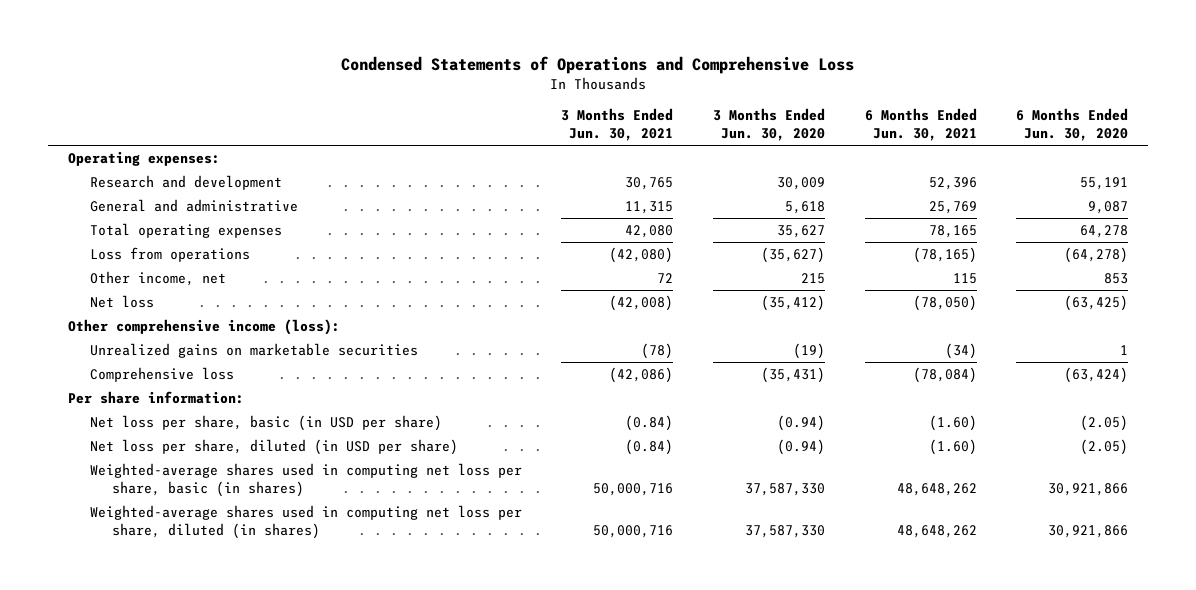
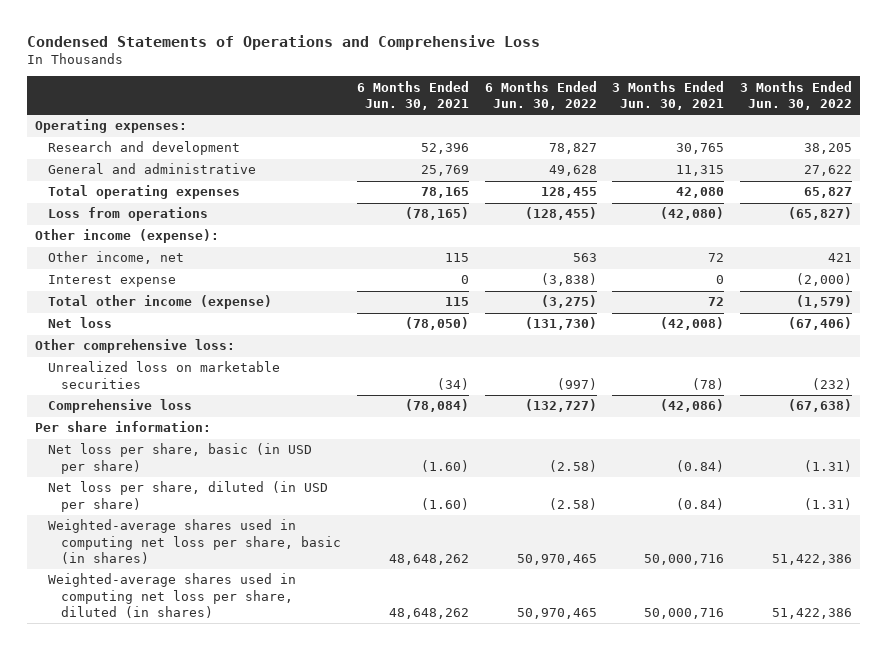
[712,108,825,142] 3 Months Ended Jun. 30, 2020 -> none
[1016,108,1129,142] 6 Months Ended Jun. 30, 2020 -> none
none -> [484,80,597,110] 6 Months Ended Jun. 30, 2022
none -> [740,80,853,110] 3 Months Ended Jun. 30, 2022
none -> [35,229,220,244] Other income (expense):
none -> [48,275,177,288] Interest expense
none -> [48,295,273,310] Total other income (expense)
[67,318,340,335] Other comprehensive income (loss): -> [35,339,236,354] Other comprehensive loss:
[89,342,418,358] Unrealized gains on marketable securities -> [48,361,281,389] Unrealized loss on marketable securities

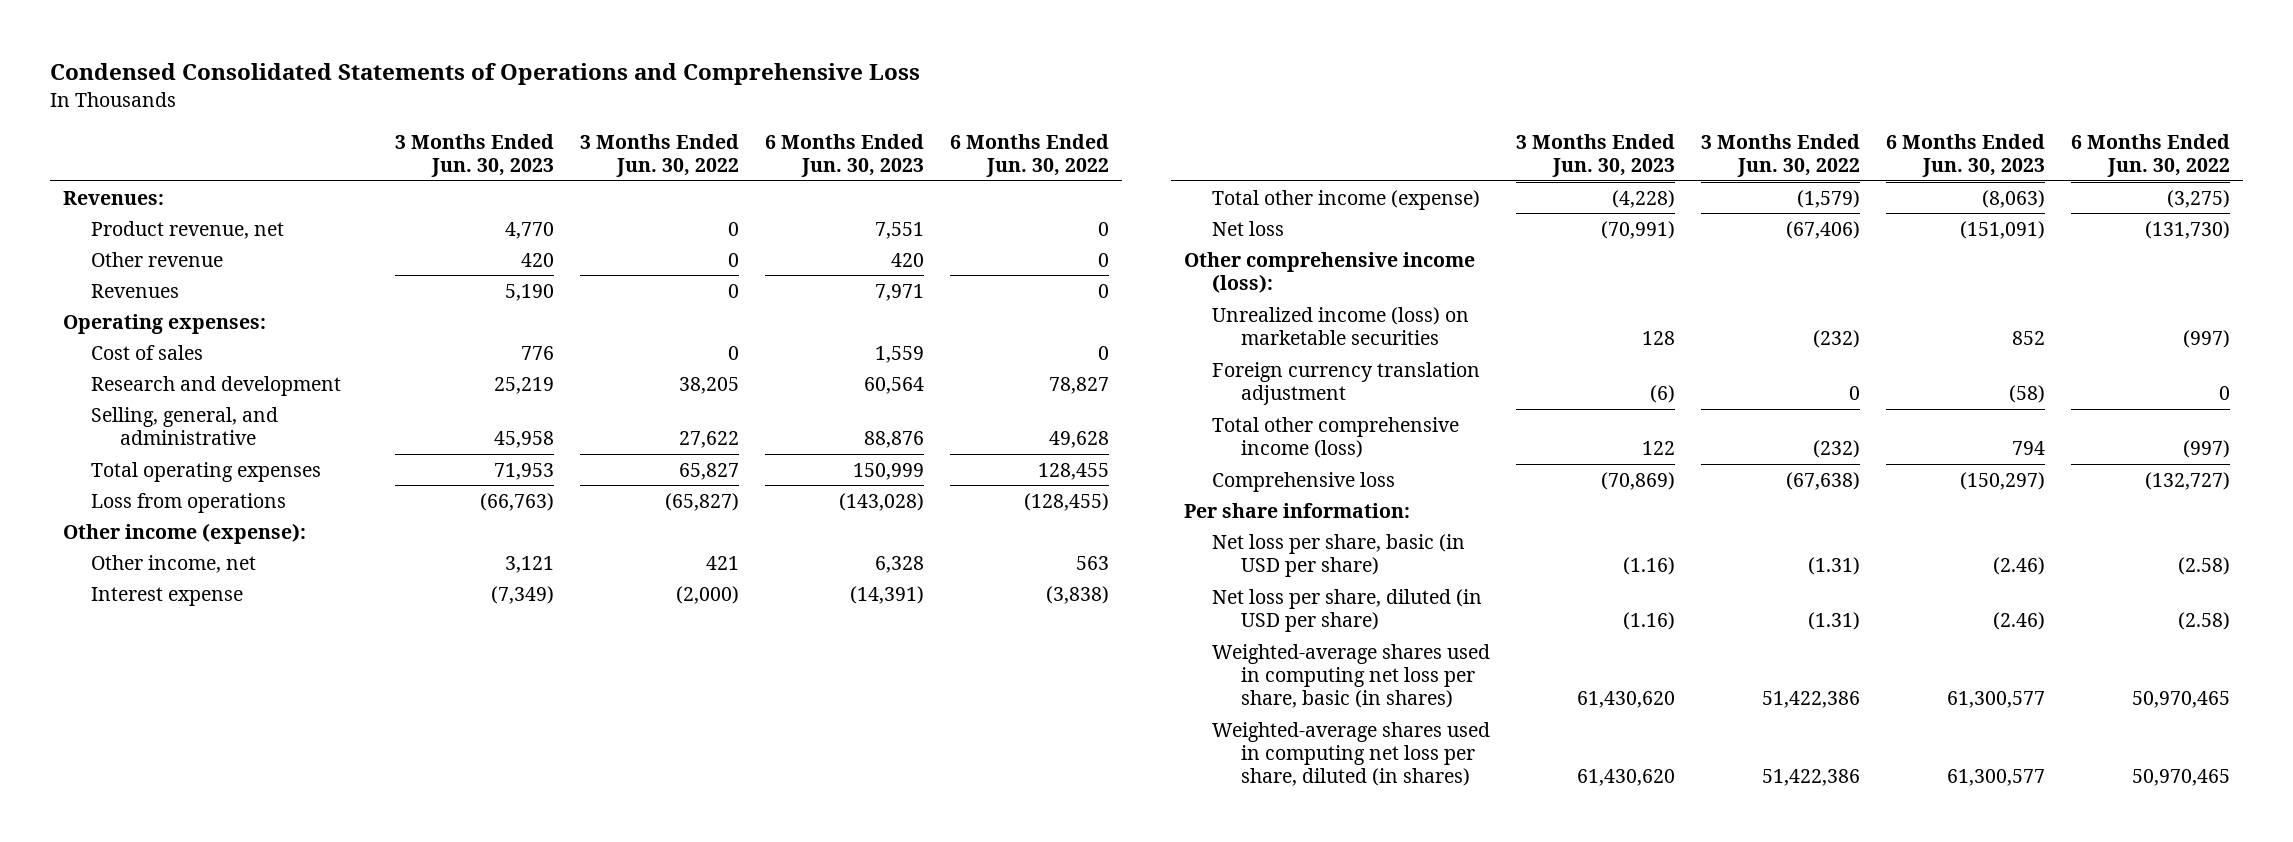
[27,34,541,50] Condensed Statements of Operations and Comprehensive Loss -> [50,63,921,86] Condensed Consolidated Statements of Operations and Comprehensive Loss
[356,80,469,110] 6 Months Ended Jun. 30, 2021 -> none
[612,80,725,110] 3 Months Ended Jun. 30, 2021 -> none
none -> [395,133,555,178] 3 Months Ended Jun. 30, 2023
none -> [765,133,925,178] 6 Months Ended Jun. 30, 2023
none -> [63,190,165,205] Revenues:
none -> [91,220,285,239] Product revenue, net
none -> [91,251,224,267] Other revenue
none -> [91,283,180,298] Revenues
none -> [91,344,204,360] Cost of sales
[48,163,257,175] General and administrative -> [91,406,279,445] Selling, general, and administrative
[35,339,236,354] Other comprehensive loss: -> [1183,251,1475,293] Other comprehensive income (loss):
[48,361,281,389] Unrealized loss on marketable securities -> [1212,306,1470,345] Unrealized income (loss) on marketable securities
none -> [1212,361,1481,405] Foreign currency translation adjustment
none -> [1212,416,1460,458] Total other comprehensive income (loss)

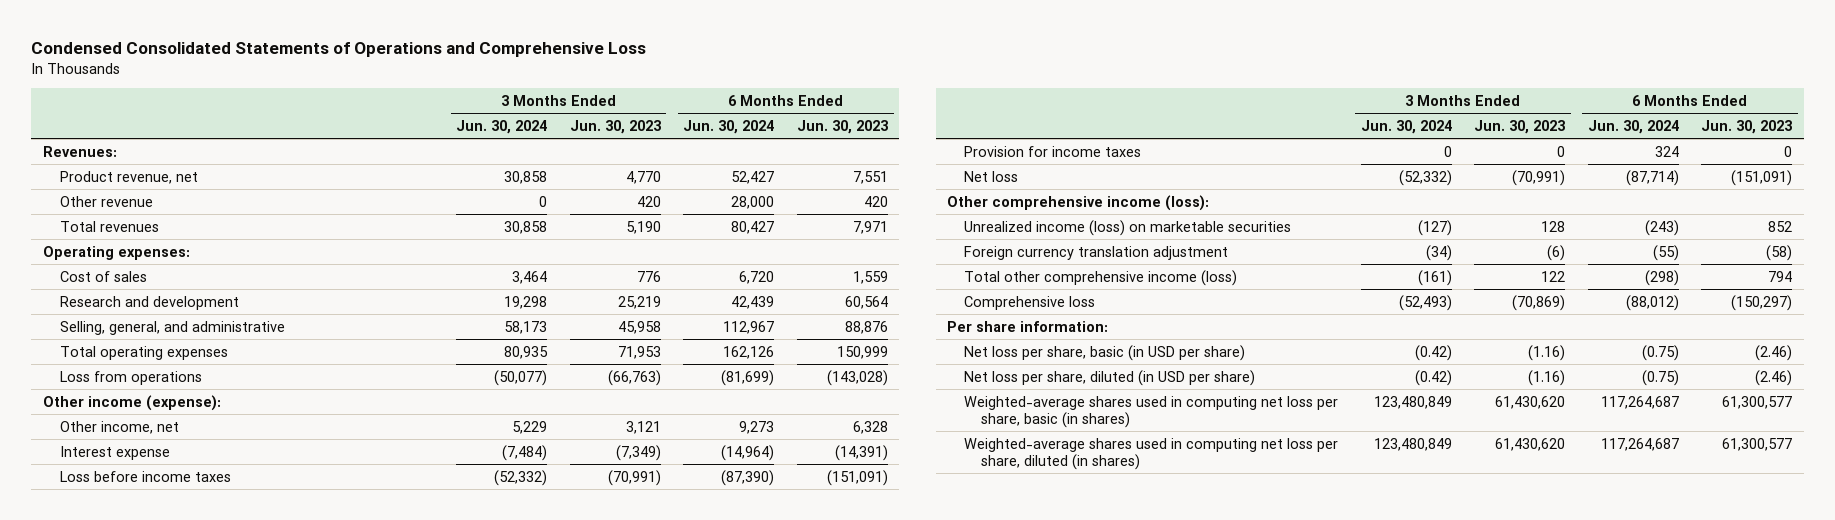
[580,133,740,178] 3 Months Ended Jun. 30, 2022 -> none
[950,133,1110,178] 6 Months Ended Jun. 30, 2022 -> none
none -> [456,119,548,134] Jun. 30, 2024
none -> [683,119,775,134] Jun. 30, 2024
[91,283,180,298] Revenues -> [59,220,159,232] Total revenues
[1212,189,1481,210] Total other income (expense) -> none
none -> [59,470,231,482] Loss before income taxes
none -> [964,145,1142,157] Provision for income taxes

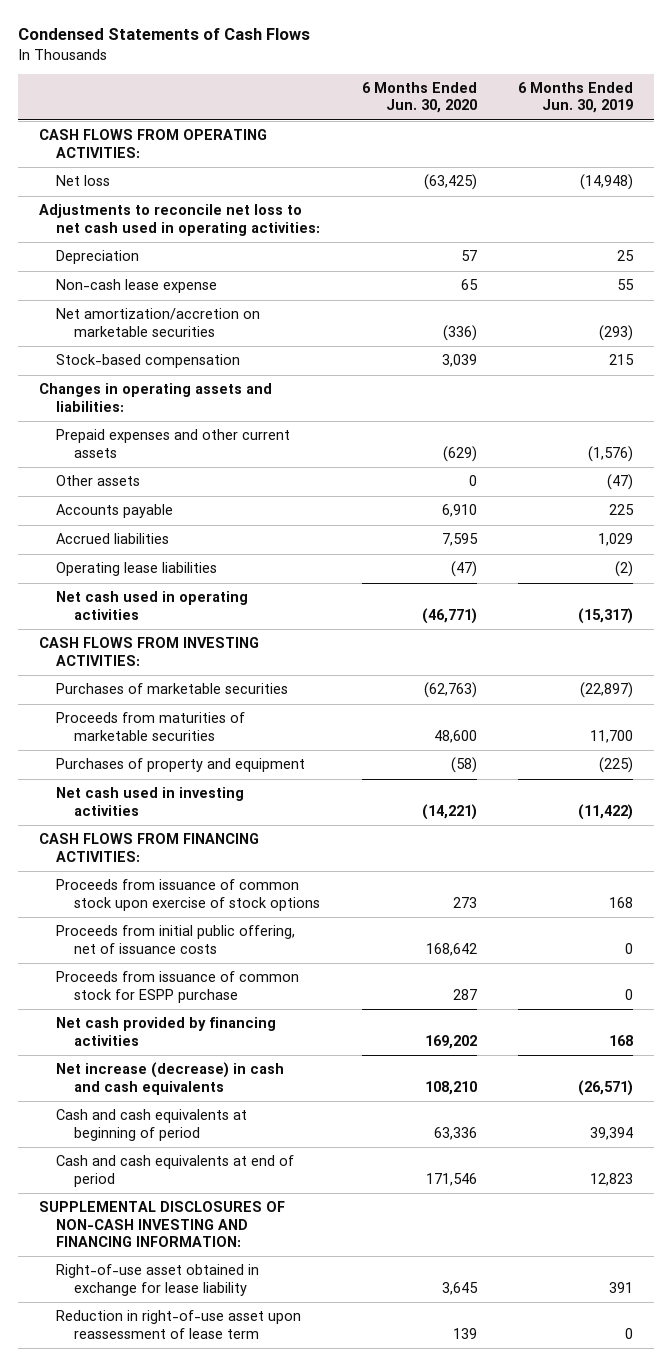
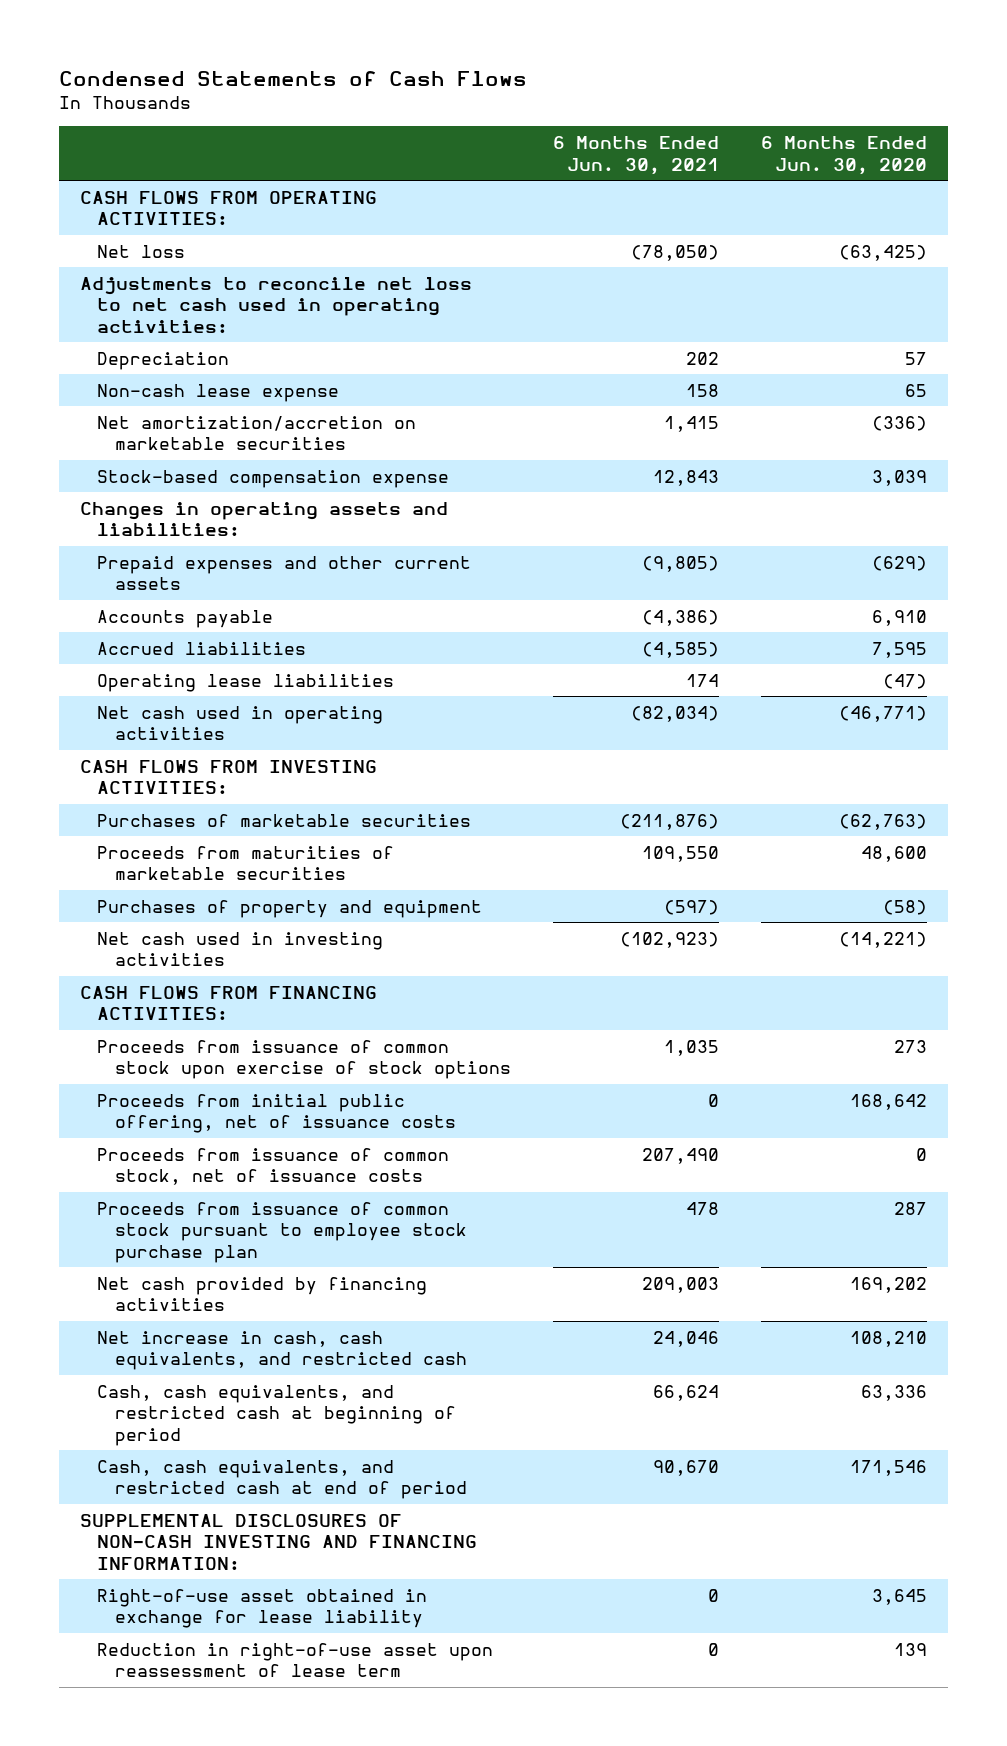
[518,82,634,114] 6 Months Ended Jun. 30, 2019 -> none
none -> [553,136,720,175] 6 Months Ended Jun. 30, 2021
[56,354,241,369] Stock-based compensation -> [97,469,450,488] Stock-based compensation expense
[56,475,141,487] Other assets -> none
none -> [97,1147,450,1186] Proceeds from issuance of common stock, net of issuance costs
[56,971,300,1003] Proceeds from issuance of common stock for ESPP purchase -> [97,1201,468,1263] Proceeds from issuance of common stock pursuant to employee stock purchase plan
[56,1062,285,1095] Net increase (decrease) in cash and cash equivalents -> [97,1330,468,1371] Net increase in cash, cash equivalents, and restricted cash
[56,1109,248,1141] Cash and cash equivalents at beginning of period -> [97,1384,457,1446] Cash, cash equivalents, and restricted cash at beginning of period
[56,1155,295,1187] Cash and cash equivalents at end of period -> [97,1459,468,1500] Cash, cash equivalents, and restricted cash at end of period

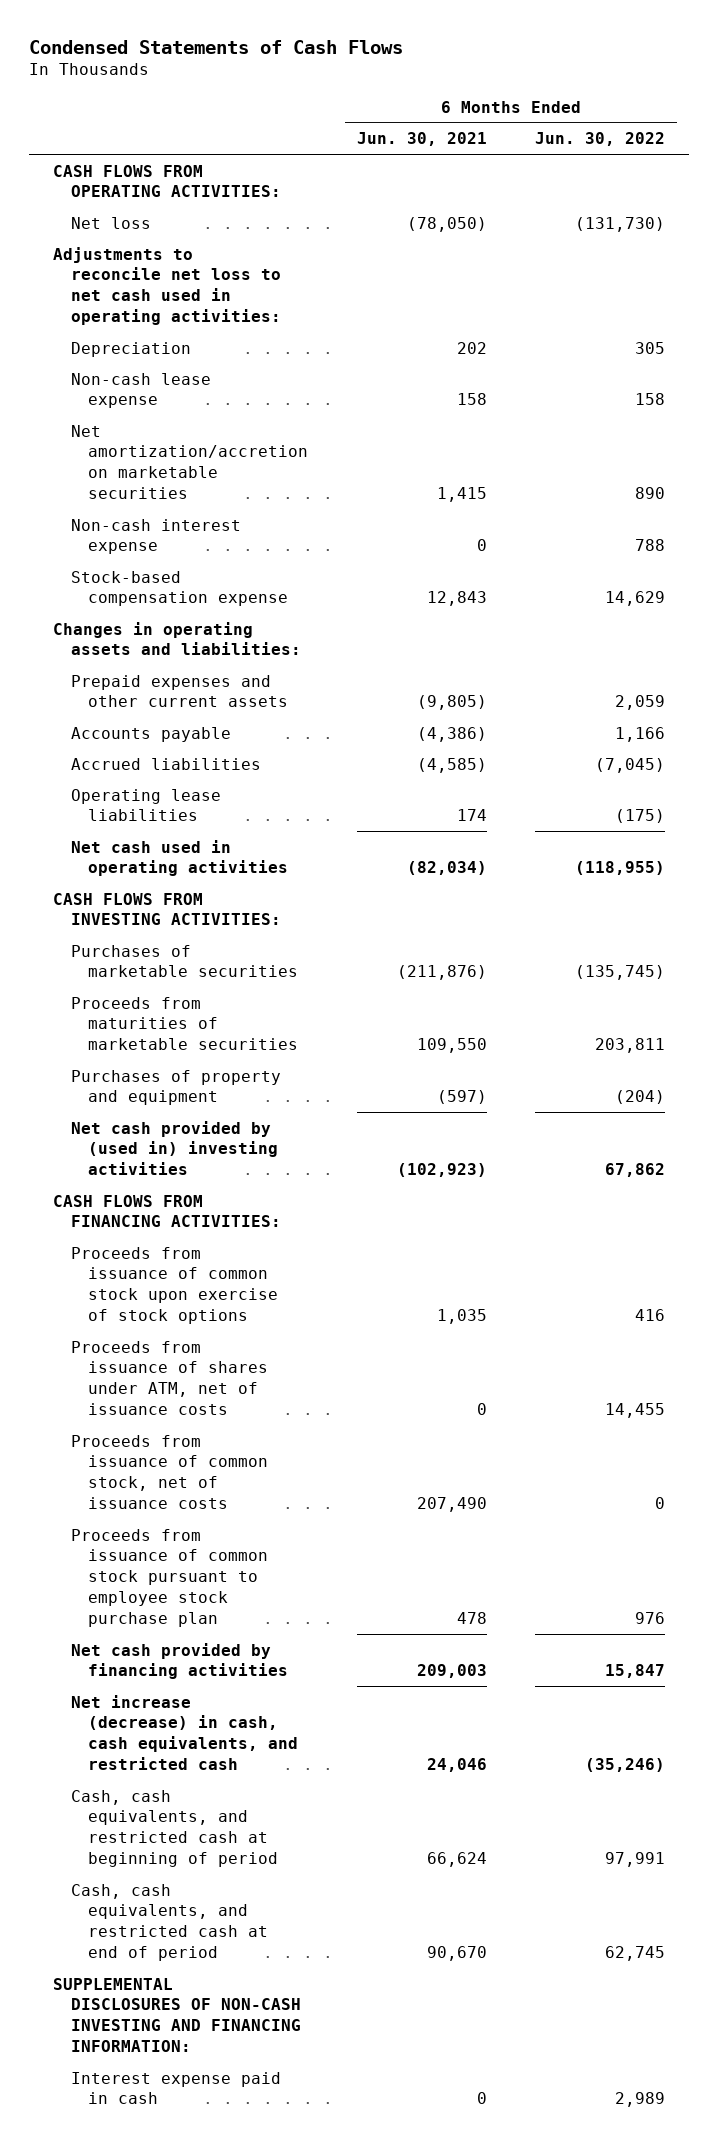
[761,136,928,175] 6 Months Ended Jun. 30, 2020 -> none
none -> [535,132,666,147] Jun. 30, 2022
none -> [70,518,241,555] Non-cash interest expense
[97,931,384,967] Net cash used in investing activities -> [70,1120,279,1176] Net cash provided by (used in) investing activities
[97,1093,457,1134] Proceeds from initial public offering, net of issuance costs -> [70,1340,269,1416] Proceeds from issuance of shares under ATM, net of issuance costs
[97,1330,468,1371] Net increase in cash, cash equivalents, and restricted cash -> [70,1694,299,1771] Net increase (decrease) in cash, cash equivalents, and restricted cash
[97,1588,428,1629] Right-of-use asset obtained in exchange for lease liability -> none
[97,1642,494,1678] Reduction in right-of-use asset upon reassessment of lease term -> none
none -> [70,2071,281,2105] Interest expense paid in cash

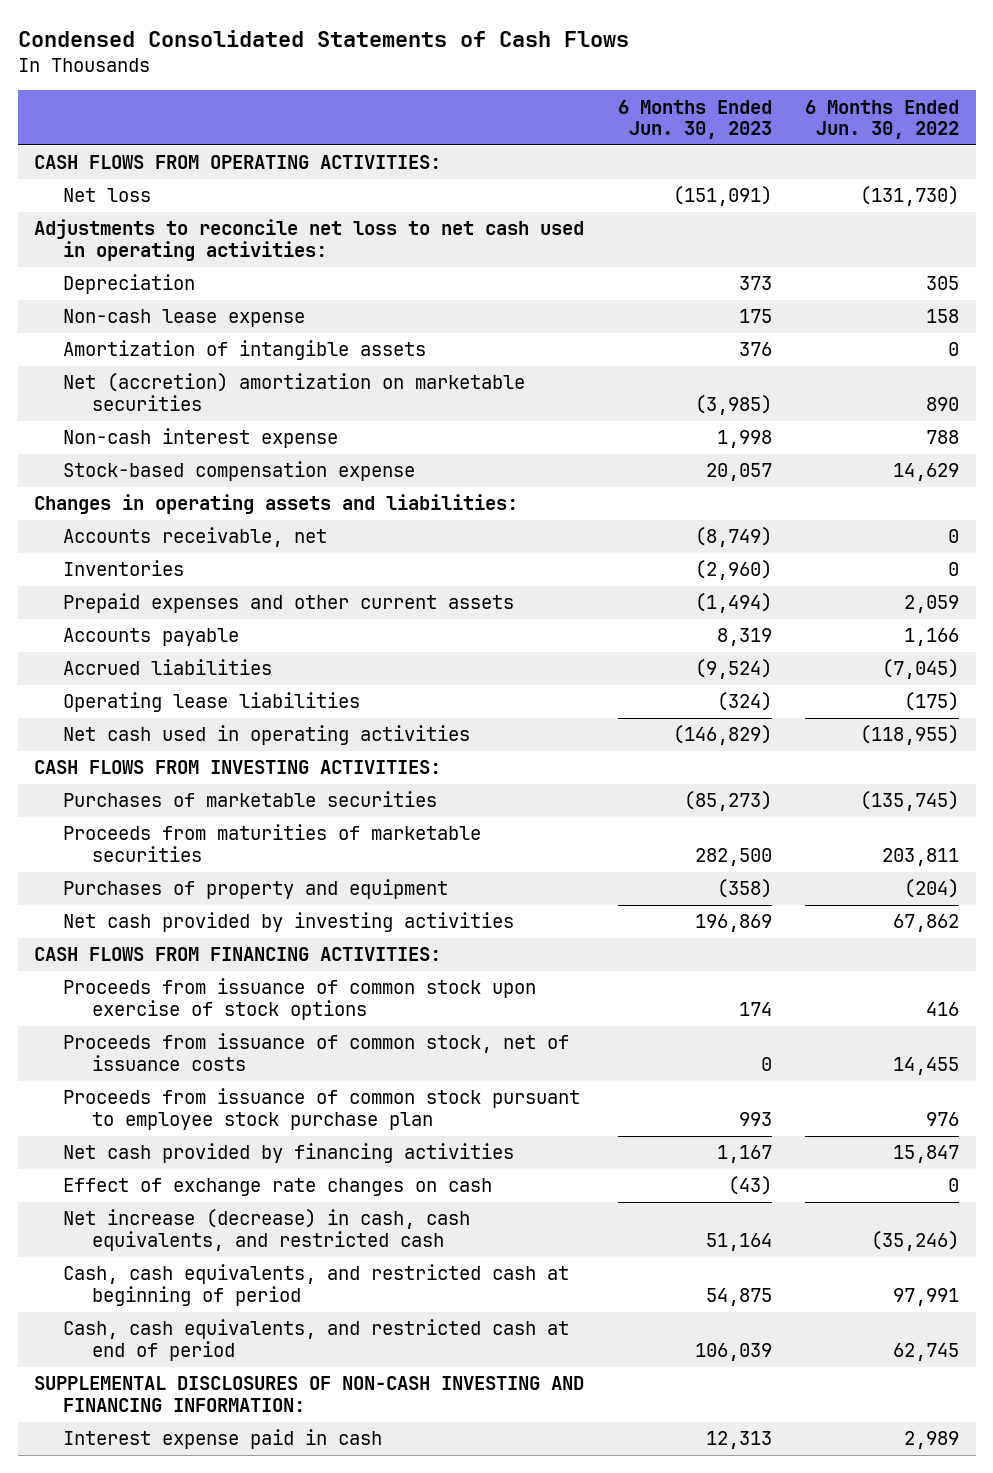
[28,39,403,54] Condensed Statements of Cash Flows -> [17,29,629,47] Condensed Consolidated Statements of Cash Flows
[356,132,487,147] Jun. 30, 2021 -> none
none -> [617,99,772,140] 6 Months Ended Jun. 30, 2023
none -> [62,340,426,361] Amortization of intangible assets
[70,424,309,500] Net amortization/accretion on marketable securities -> [62,373,525,411] Net (accretion) amortization on marketable securities
none -> [62,527,327,548] Accounts receivable, net
none -> [62,560,184,577] Inventories
[70,1120,279,1176] Net cash provided by (used in) investing activities -> [62,912,514,933] Net cash provided by investing activities
[70,1340,269,1416] Proceeds from issuance of shares under ATM, net of issuance costs -> none
[655,1497,666,1510] 0 -> [892,1056,959,1075] 14,455
none -> [62,1178,492,1197] Effect of exchange rate changes on cash

